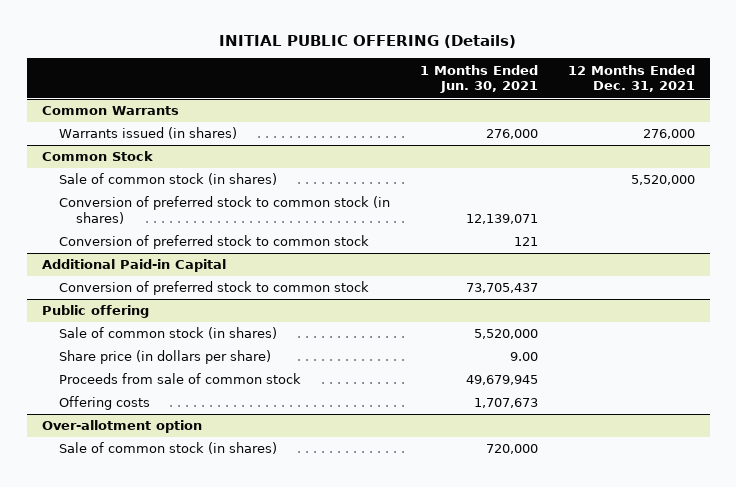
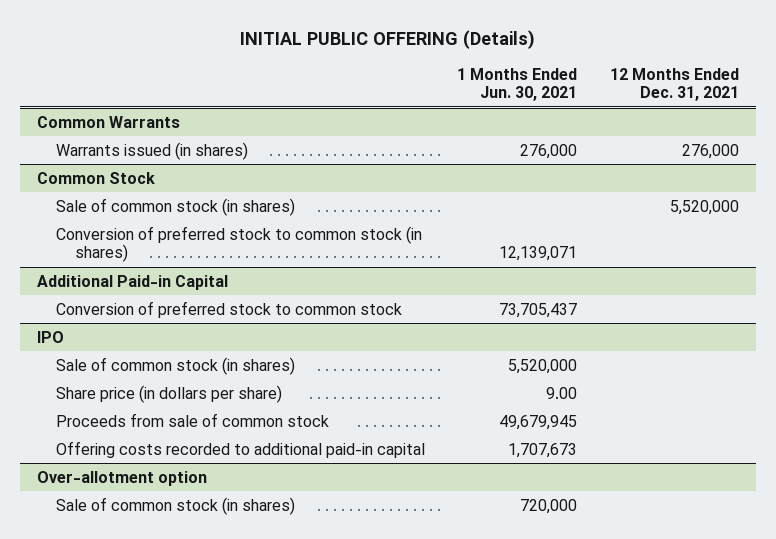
[58,235,369,250] Conversion of preferred stock to common stock -> none
[41,305,149,319] Public offering -> [36,330,64,343] IPO
[58,396,150,411] Offering costs -> [55,440,425,458] Offering costs recorded to additional paid-in capital

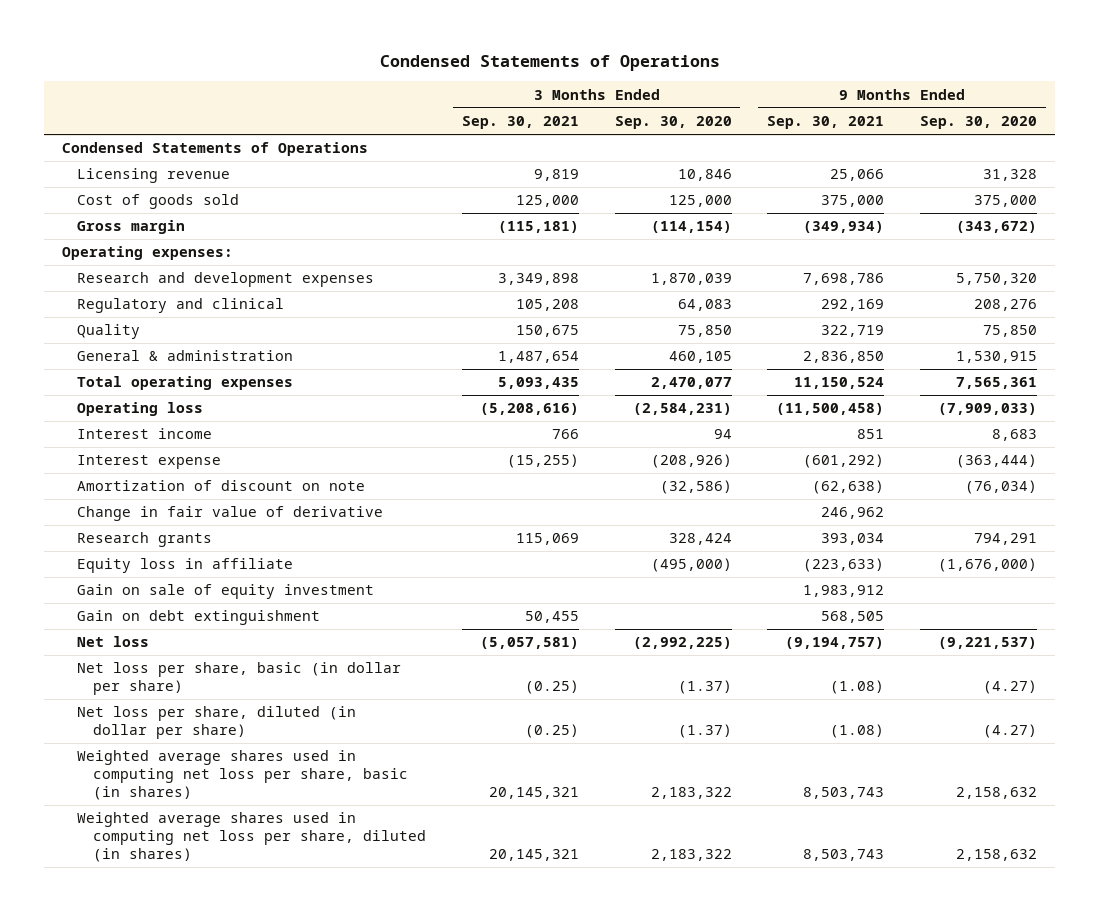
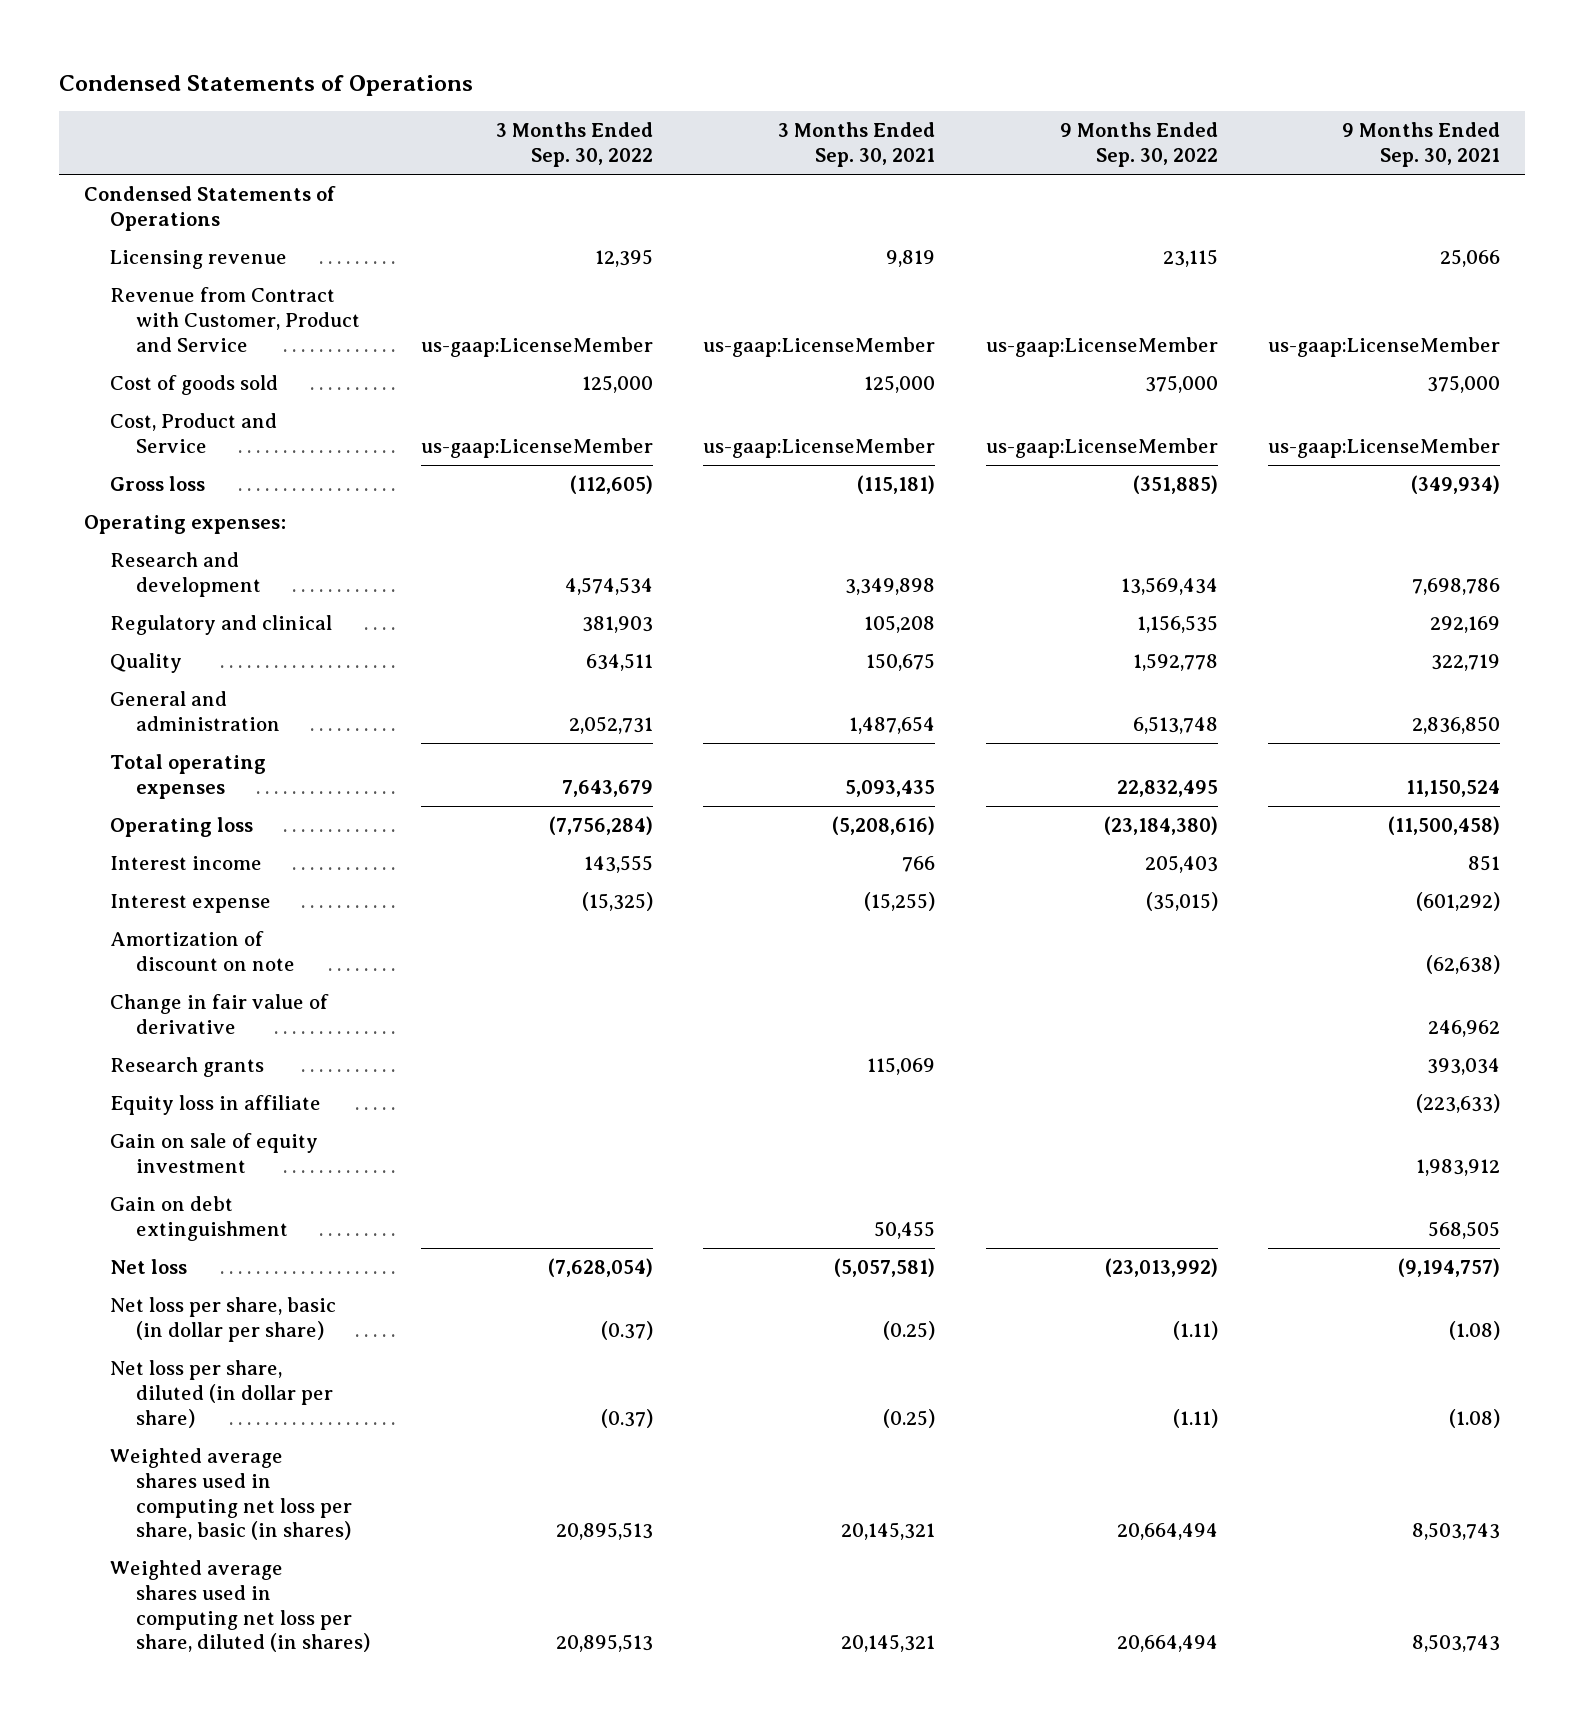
[614,116,732,130] Sep. 30, 2020 -> none
[920,116,1038,130] Sep. 30, 2020 -> none
none -> [495,122,653,168] 3 Months Ended Sep. 30, 2022
none -> [1059,122,1218,168] 9 Months Ended Sep. 30, 2022
none -> [110,287,361,352] Revenue from Contract with Customer, Product and Service
none -> [110,413,278,453] Cost, Product and Service
[77,220,186,235] Gross margin -> [110,476,206,492] Gross loss
[77,272,375,288] Research and development expenses -> [110,552,262,597] Research and development
[77,350,294,362] General & administration -> [110,691,281,731] General and administration

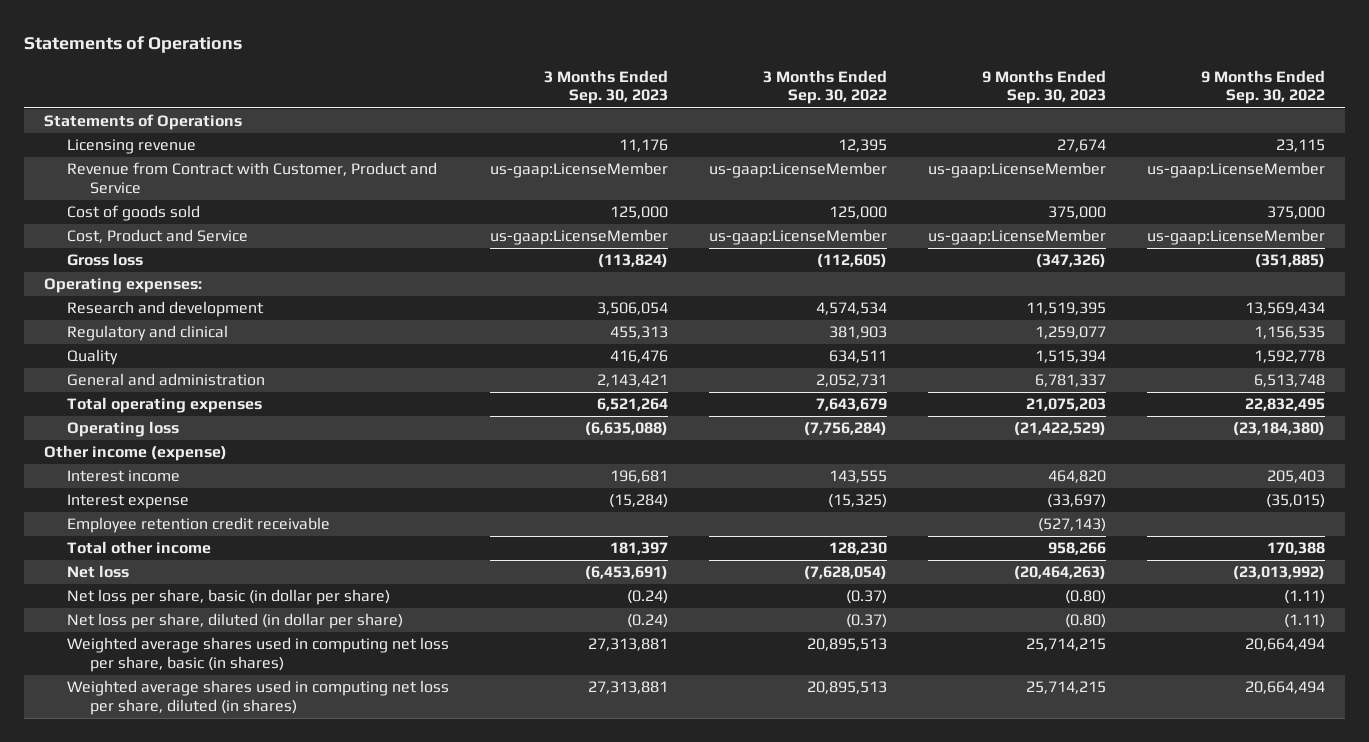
[58,74,473,96] Condensed Statements of Operations -> [24,35,243,53] Statements of Operations
[778,122,936,168] 3 Months Ended Sep. 30, 2021 -> none
[1342,122,1501,168] 9 Months Ended Sep. 30, 2021 -> none
none -> [544,69,669,105] 3 Months Ended Sep. 30, 2023
none -> [981,69,1106,105] 9 Months Ended Sep. 30, 2023
[83,186,336,231] Condensed Statements of Operations -> [44,114,243,131] Statements of Operations
none -> [44,445,228,462] Other income (expense)
[110,931,296,971] Amortization of discount on note -> none
[110,994,330,1034] Change in fair value of derivative -> none
[110,1057,265,1078] Research grants -> none
[110,1095,322,1116] Equity loss in affiliate -> none
[110,1133,319,1173] Gain on sale of equity investment -> none
[110,1196,289,1241] Gain on debt extinguishment -> none
none -> [67,517,331,534] Employee retention credit receivable
none -> [67,541,212,555] Total other income

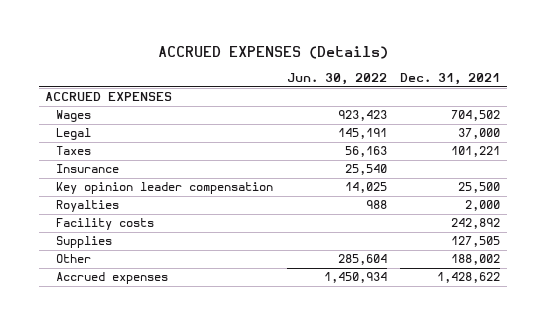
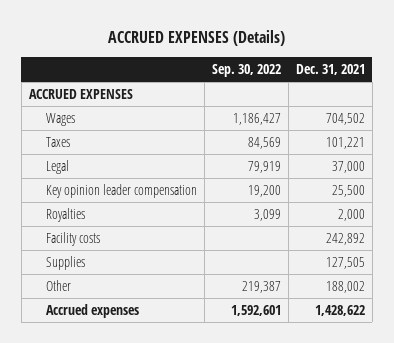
[286,73,387,86] Jun. 30, 2022 -> none
none -> [212,64,282,78] Sep. 30, 2022
[56,164,120,174] Insurance -> none
[56,128,92,141] Legal -> [46,159,70,174] Legal

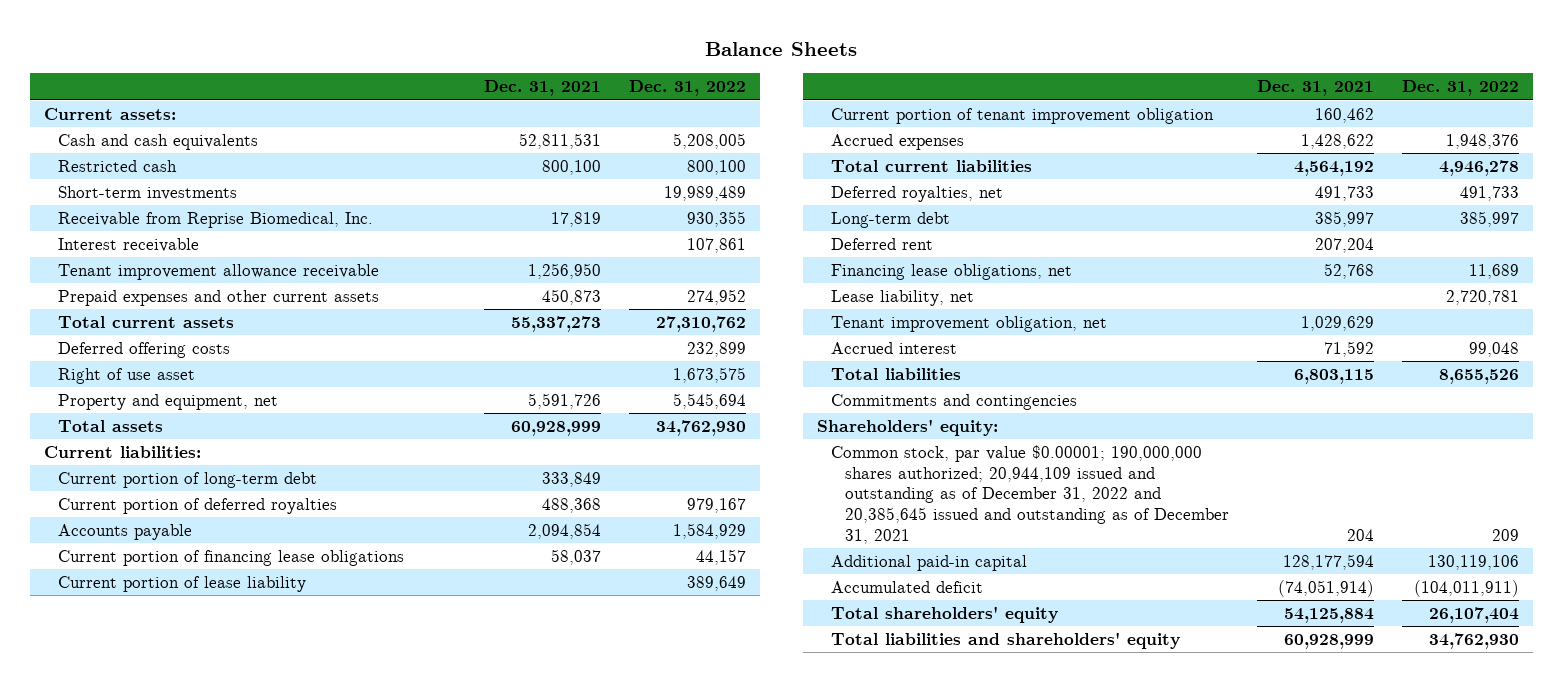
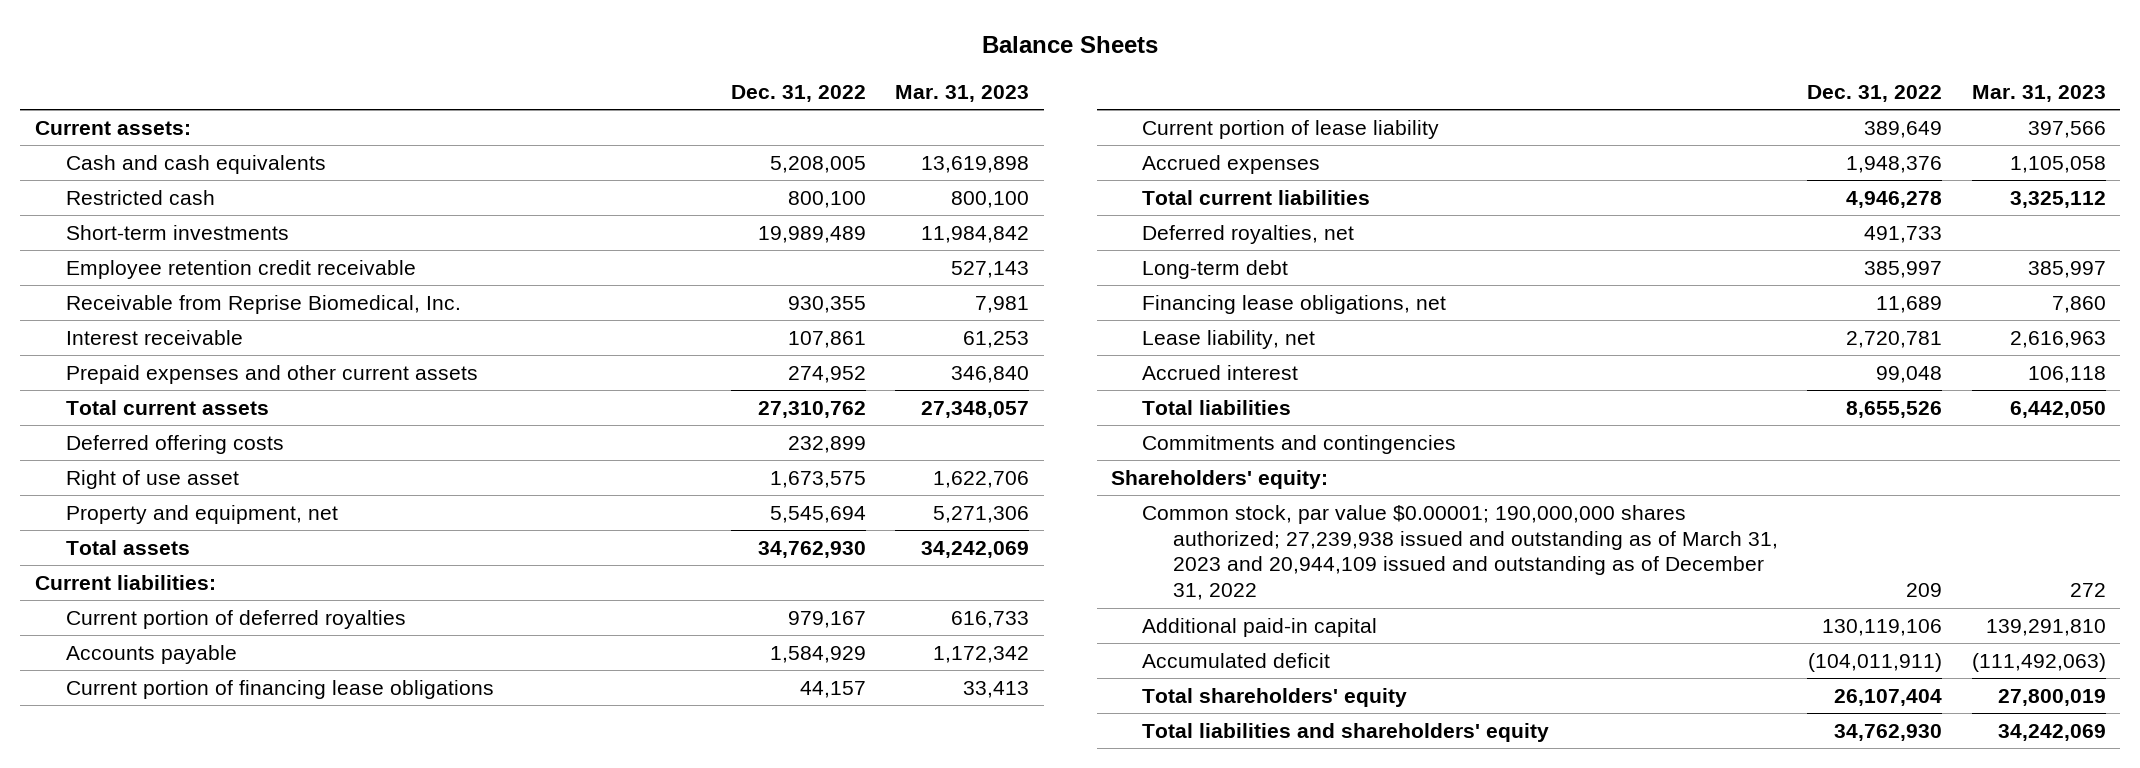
[484,80,602,97] Dec. 31, 2021 -> none
none -> [895,84,1030,102] Mar. 31, 2023
none -> [65,259,416,279] Employee retention credit receivable
[57,264,379,281] Tenant improvement allowance receivable -> none
[57,472,317,489] Current portion of long-term debt -> none
[830,108,1214,125] Current portion of tenant improvement obligation -> none
[830,238,933,251] Deferred rent -> none
[830,316,1107,333] Tenant improvement obligation, net -> none
[830,445,1230,544] Common stock, par value $0.00001; 190,000,000 shares authorized; 20,944,109 issued and outstanding as of December 31, 2022 and 20,385,645 issued and outstanding as of December 31, 2021 -> [1142,504,1779,601] Common stock, par value $0.00001; 190,000,000 shares authorized; 27,239,938 issued and outstanding as of March 31, 2023 and 20,944,109 issued and outstanding as of December 31, 2022

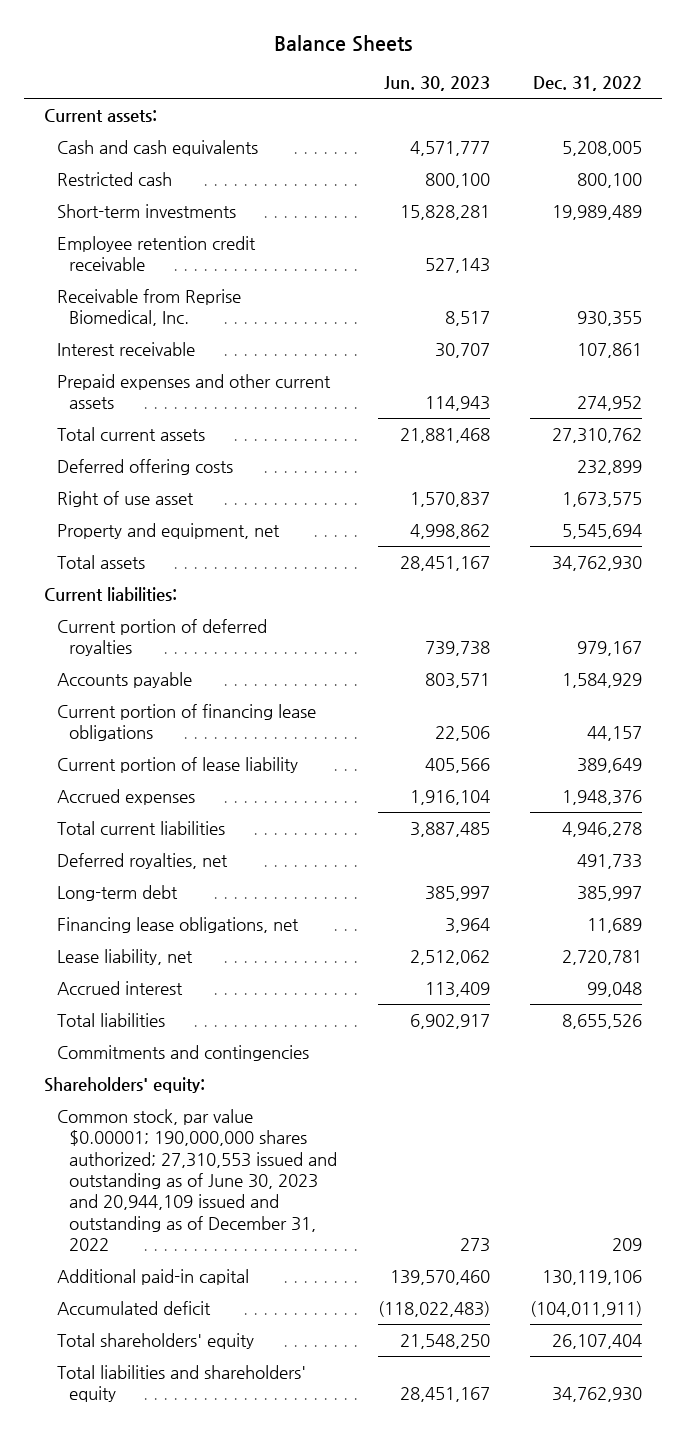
[895,84,1030,102] Mar. 31, 2023 -> none
none -> [383,76,490,92] Jun. 30, 2023
[1142,504,1779,601] Common stock, par value $0.00001; 190,000,000 shares authorized; 27,239,938 issued and outstanding as of March 31, 2023 and 20,944,109 issued and outstanding as of December 31, 2022 -> [56,1108,338,1252] Common stock, par value $0.00001; 190,000,000 shares authorized; 27,310,553 issued and outstanding as of June 30, 2023 and 20,944,109 issued and outstanding as of December 31, 2022

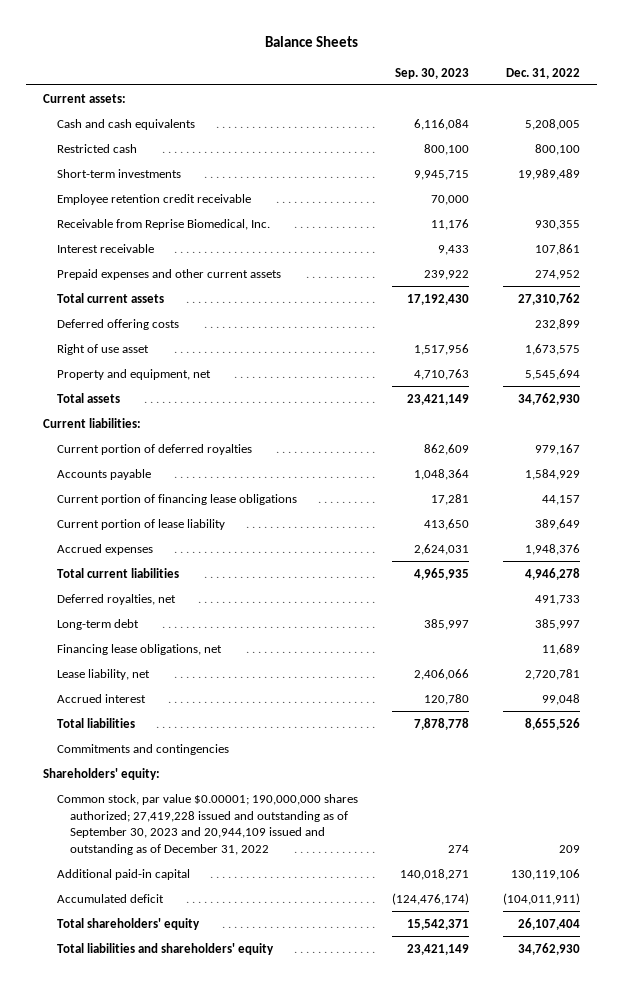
[383,76,490,92] Jun. 30, 2023 -> none
none -> [394,67,469,79] Sep. 30, 2023
[56,1108,338,1252] Common stock, par value $0.00001; 190,000,000 shares authorized; 27,310,553 issued and outstanding as of June 30, 2023 and 20,944,109 issued and outstanding as of December 31, 2022 -> [56,793,358,856] Common stock, par value $0.00001; 190,000,000 shares authorized; 27,419,228 issued and outstanding as of September 30, 2023 and 20,944,109 issued and outstanding as of December 31, 2022

